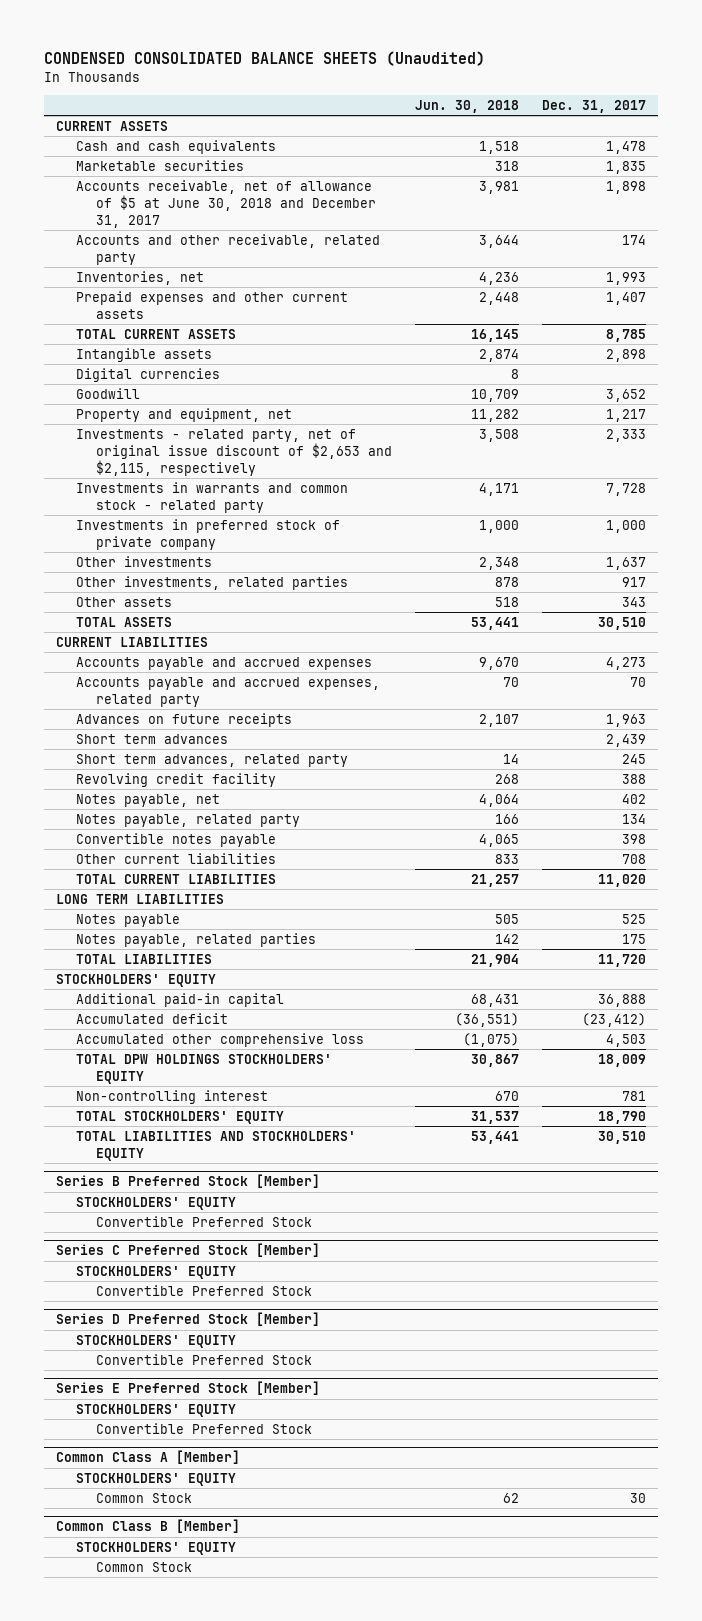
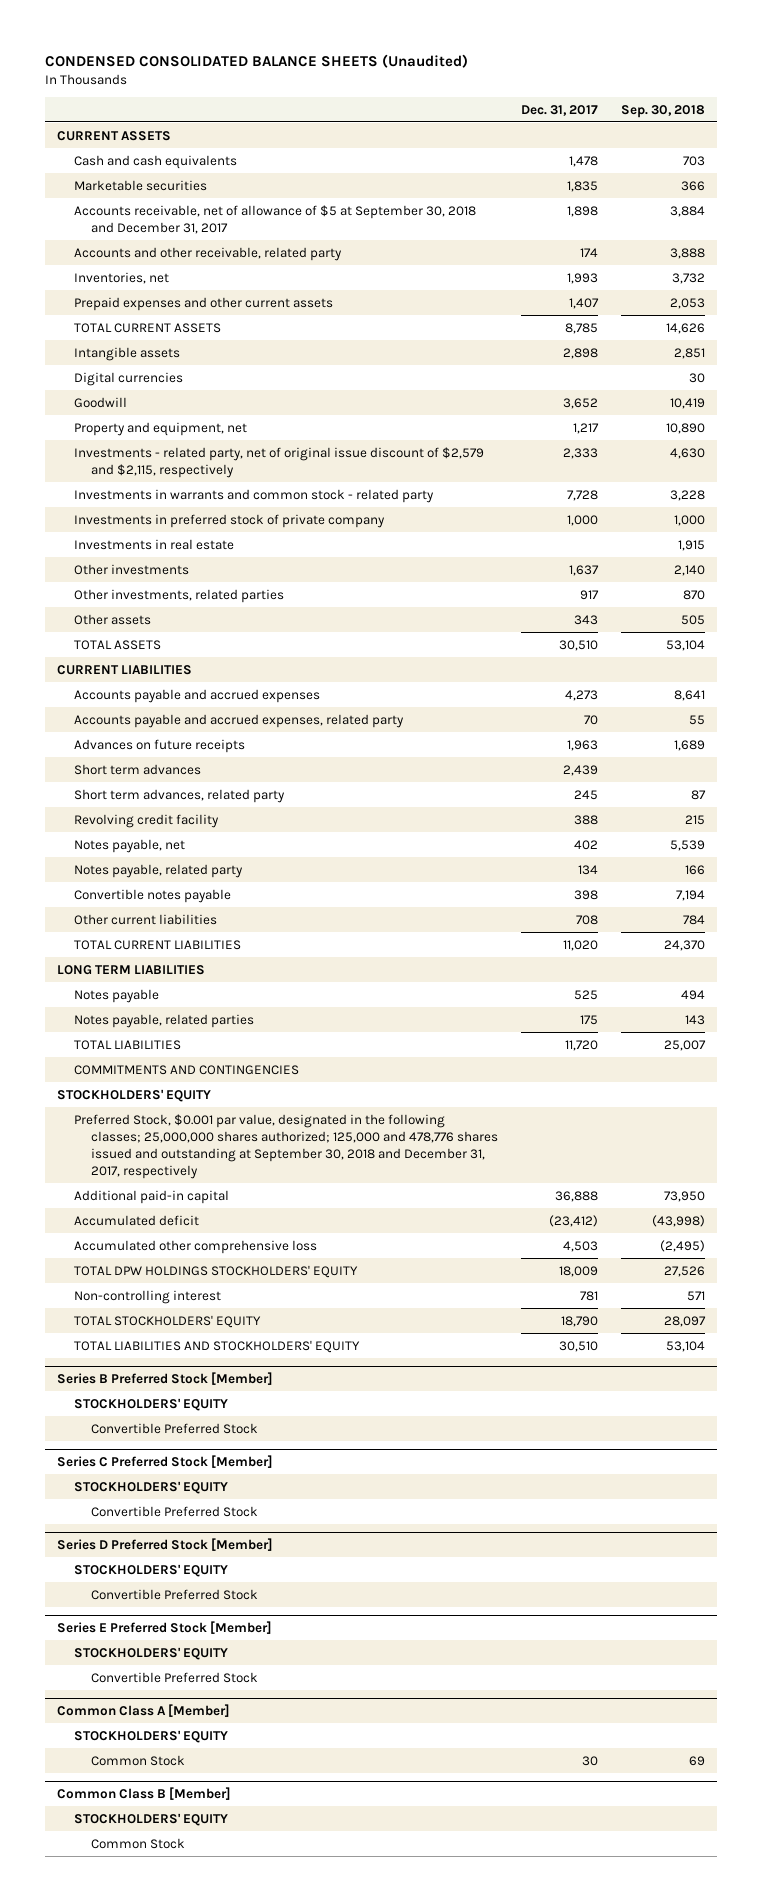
[415,99,520,113] Jun. 30, 2018 -> none
none -> [621,104,706,118] Sep. 30, 2018
[75,179,376,228] Accounts receivable, net of allowance of $5 at June 30, 2018 and December 31, 2017 -> [73,204,476,234] Accounts receivable, net of allowance of $5 at September 30, 2018 and December 31, 2017
[75,428,392,476] Investments - related party, net of original issue discount of $2,653 and $2,115, respectively -> [73,446,484,478] Investments - related party, net of original issue discount of $2,579 and $2,115, respectively
none -> [73,538,234,550] Investments in real estate
none -> [73,1064,299,1075] COMMITMENTS AND CONTINGENCIES
none -> [73,1113,498,1179] Preferred Stock, $0.001 par value, designated in the following classes; 25,000,000 shares authorized; 125,000 and 478,776 shares issued and outstanding at September 30, 2018 and December 31, 2017, respectively

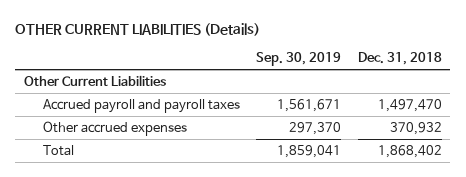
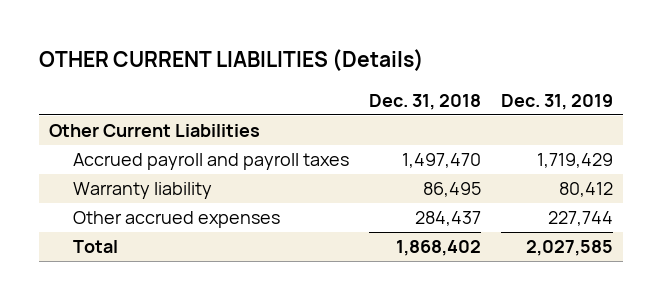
[256,52,342,67] Sep. 30, 2019 -> none
none -> [500,93,613,110] Dec. 31, 2019
none -> [72,182,212,200] Warranty liability
[390,121,443,135] 370,932 -> [414,211,481,227] 284,437

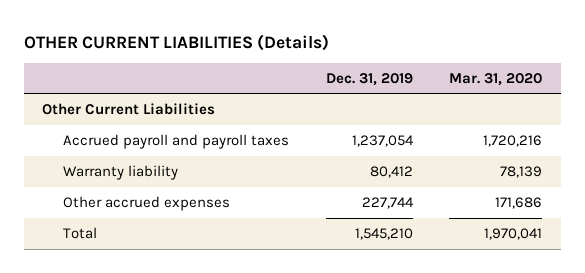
[368,93,481,110] Dec. 31, 2018 -> none
none -> [449,72,543,86] Mar. 31, 2020
[536,153,613,169] 1,719,429 -> [351,135,414,148] 1,237,054
[525,240,613,257] 2,027,585 -> [354,228,413,241] 1,545,210

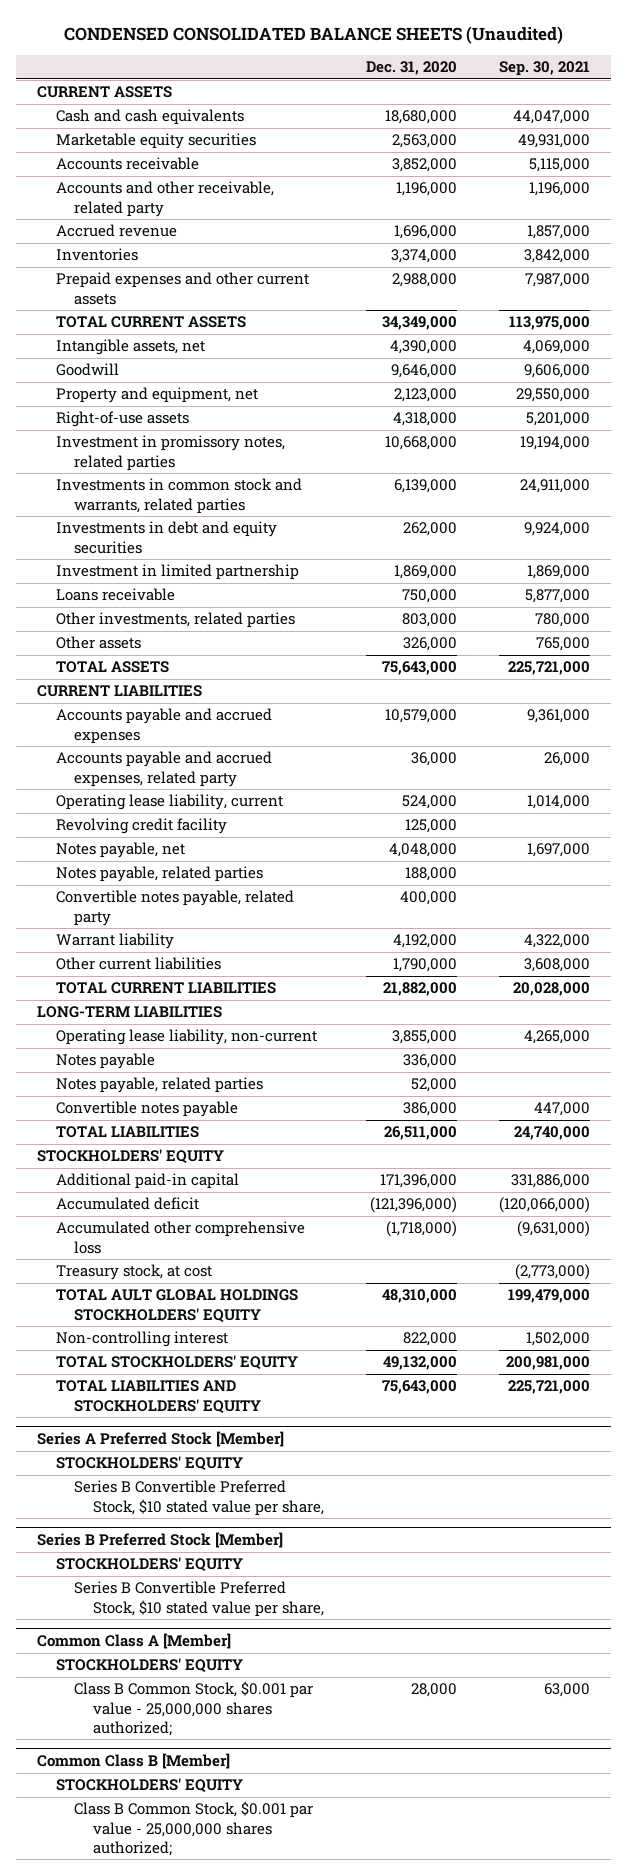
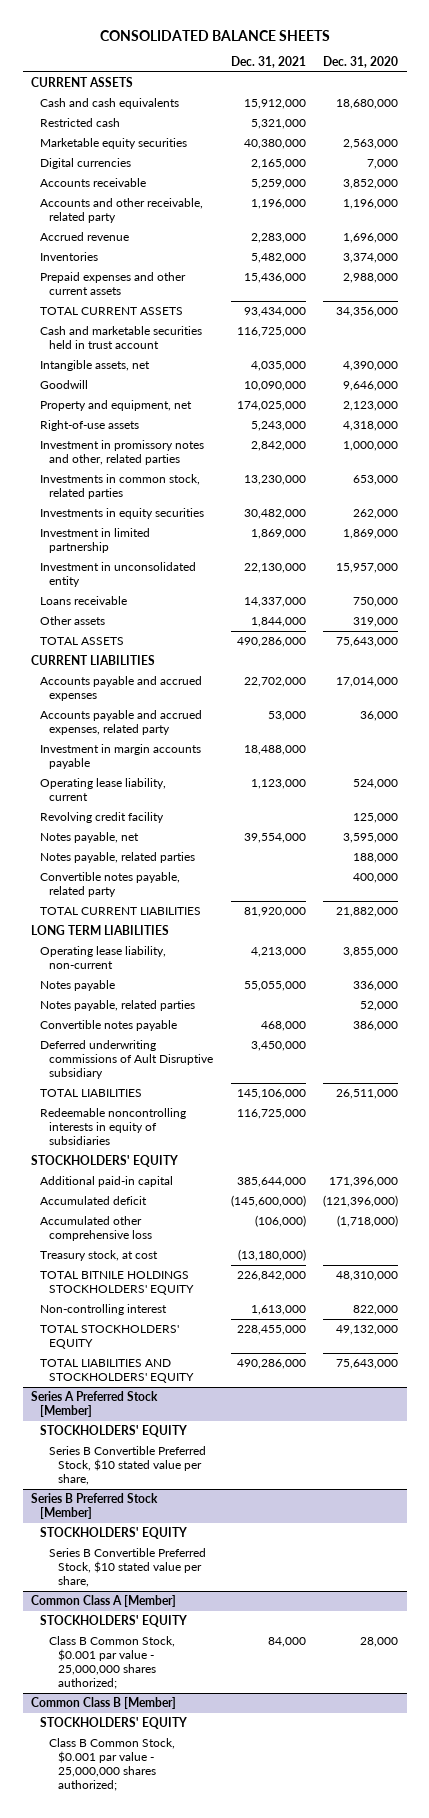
[63,25,563,44] CONDENSED CONSOLIDATED BALANCE SHEETS (Unaudited) -> [99,29,330,41] CONSOLIDATED BALANCE SHEETS
[498,60,590,76] Sep. 30, 2021 -> none
none -> [230,56,306,69] Dec. 31, 2021
none -> [40,117,121,127] Restricted cash
none -> [40,157,132,169] Digital currencies
[381,316,457,331] 34,349,000 -> [335,306,398,317] 34,356,000
none -> [40,325,203,350] Cash and marketable securities held in trust account
[55,435,285,471] Investment in promissory notes, related parties -> [40,439,205,466] Investment in promissory notes and other, related parties
[384,436,457,451] 10,668,000 -> [342,440,398,451] 1,000,000
[55,478,302,514] Investments in common stock and warrants, related parties -> [40,473,201,500] Investments in common stock, related parties
[393,479,457,494] 6,139,000 -> [352,474,398,485] 653,000
[55,521,277,554] Investments in debt and equity securities -> [40,507,205,519] Investments in equity securities
none -> [40,561,197,588] Investment in unconsolidated entity
[55,612,295,629] Other investments, related parties -> none
[402,637,457,652] 326,000 -> [352,616,398,627] 319,000
[384,709,457,724] 10,579,000 -> [335,676,398,687] 17,014,000
none -> [40,743,202,770] Investment in margin accounts payable
[388,843,457,858] 4,048,000 -> [342,832,398,843] 3,595,000
[55,933,174,950] Warrant liability -> none
[55,957,221,971] Other current liabilities -> none
[37,1006,223,1019] LONG-TERM LIABILITIES -> [31,924,170,935] LONG TERM LIABILITIES
none -> [40,1039,214,1080] Deferred underwriting commissions of Ault Disruptive subsidiary
none -> [40,1107,187,1146] Redeemable noncontrolling interests in equity of subsidiaries
[55,1289,298,1323] TOTAL AULT GLOBAL HOLDINGS STOCKHOLDERS' EQUITY -> [40,1270,195,1296] TOTAL BITNILE HOLDINGS STOCKHOLDERS' EQUITY

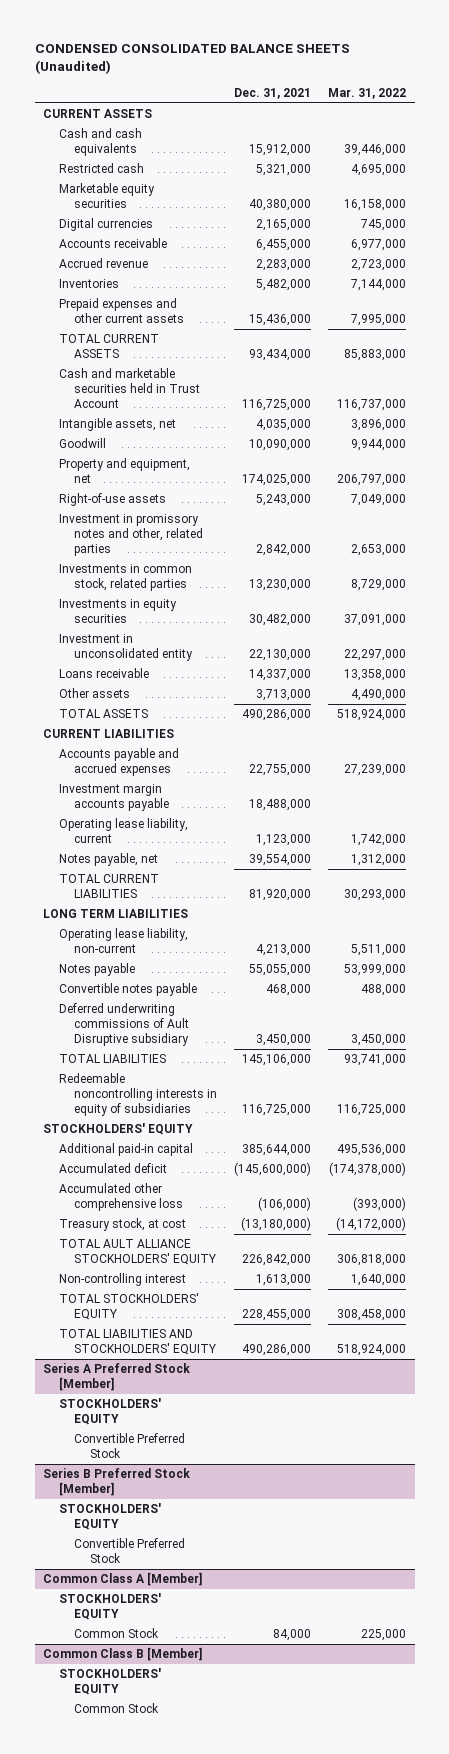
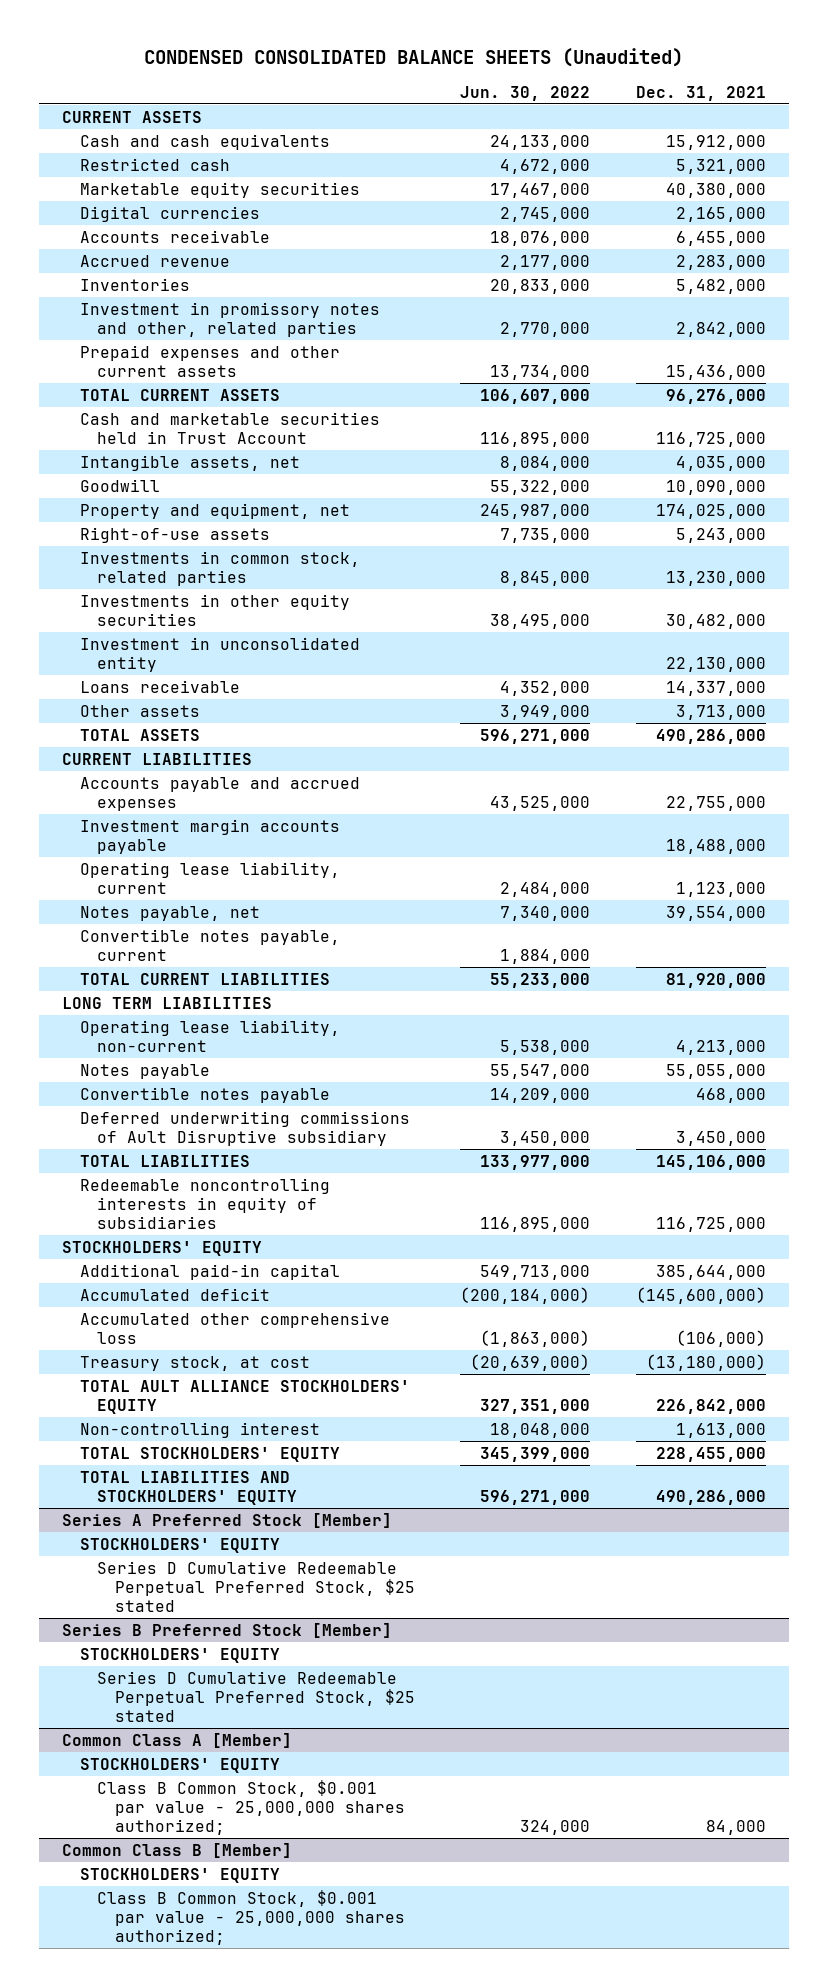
[328,88,407,100] Mar. 31, 2022 -> none
none -> [460,85,591,101] Jun. 30, 2022
[58,514,204,557] Investment in promissory notes and other, related parties -> [79,301,380,337] Investment in promissory notes and other, related parties
[249,349,312,362] 93,434,000 -> [665,388,766,404] 96,276,000
[58,599,177,624] Investments in equity securities -> [79,593,350,626] Investments in other equity securities
none -> [79,928,340,961] Convertible notes payable, current
[74,1433,186,1459] Convertible Preferred Stock -> [97,1560,416,1612] Series D Cumulative Redeemable Perpetual Preferred Stock, $25 stated
[74,1538,186,1564] Convertible Preferred Stock -> [97,1670,416,1722] Series D Cumulative Redeemable Perpetual Preferred Stock, $25 stated
[74,1628,160,1639] Common Stock -> [97,1779,406,1835] Class B Common Stock, $0.001 par value - 25,000,000 shares authorized;
[74,1703,160,1714] Common Stock -> [97,1889,406,1945] Class B Common Stock, $0.001 par value - 25,000,000 shares authorized;

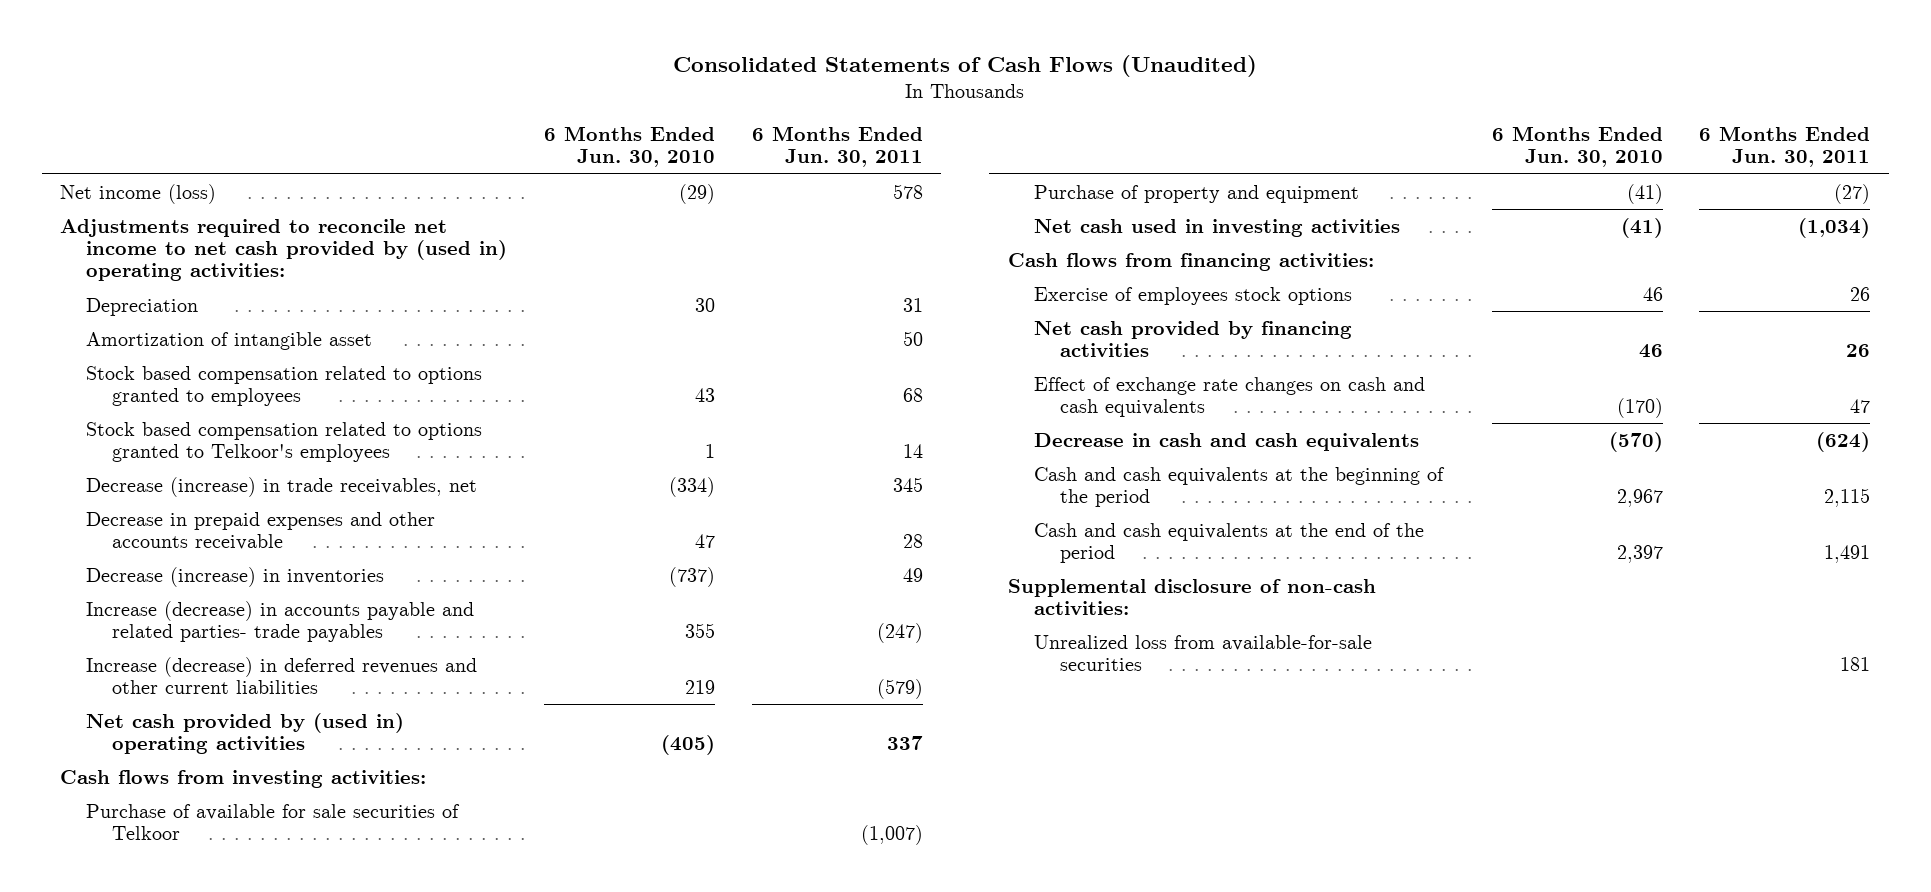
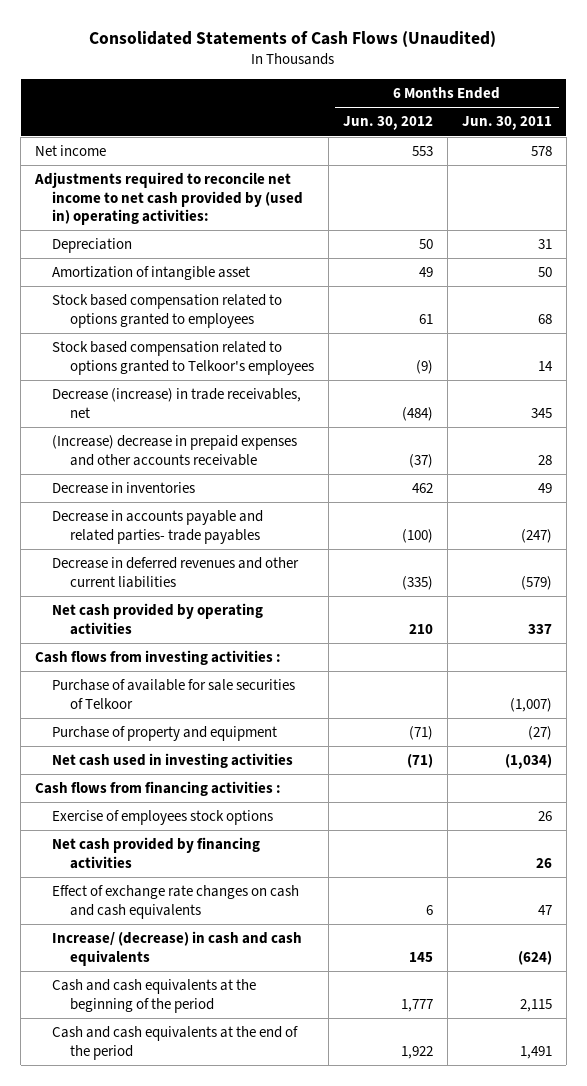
[544,125,716,168] 6 Months Ended Jun. 30, 2010 -> none
none -> [342,116,433,131] Jun. 30, 2012
[60,183,217,204] Net income (loss) -> [35,144,107,156] Net income
[86,511,436,551] Decrease in prepaid expenses and other accounts receivable -> [52,434,298,466] (Increase) decrease in prepaid expenses and other accounts receivable
[86,566,385,587] Decrease (increase) in inventories -> [52,481,196,494] Decrease in inventories
[86,600,475,643] Increase (decrease) in accounts payable and related parties- trade payables -> [52,509,264,544] Decrease in accounts payable and related parties- trade payables
[86,656,478,695] Increase (decrease) in deferred revenues and other current liabilities -> [52,556,300,588] Decrease in deferred revenues and other current liabilities
[86,712,405,755] Net cash provided by (used in) operating activities -> [52,602,264,635] Net cash provided by operating activities
[60,769,427,788] Cash flows from investing activities: -> [35,649,282,665] Cash flows from investing activities :
[1007,252,1374,271] Cash flows from financing activities: -> [35,780,282,796] Cash flows from financing activities :
[1033,432,1419,451] Decrease in cash and cash equivalents -> [52,930,303,966] Increase/ (decrease) in cash and cash equivalents
[1007,578,1376,616] Supplemental disclosure of non-cash activities: -> none
[1033,634,1372,672] Unrealized loss from available-for-sale securities -> none

